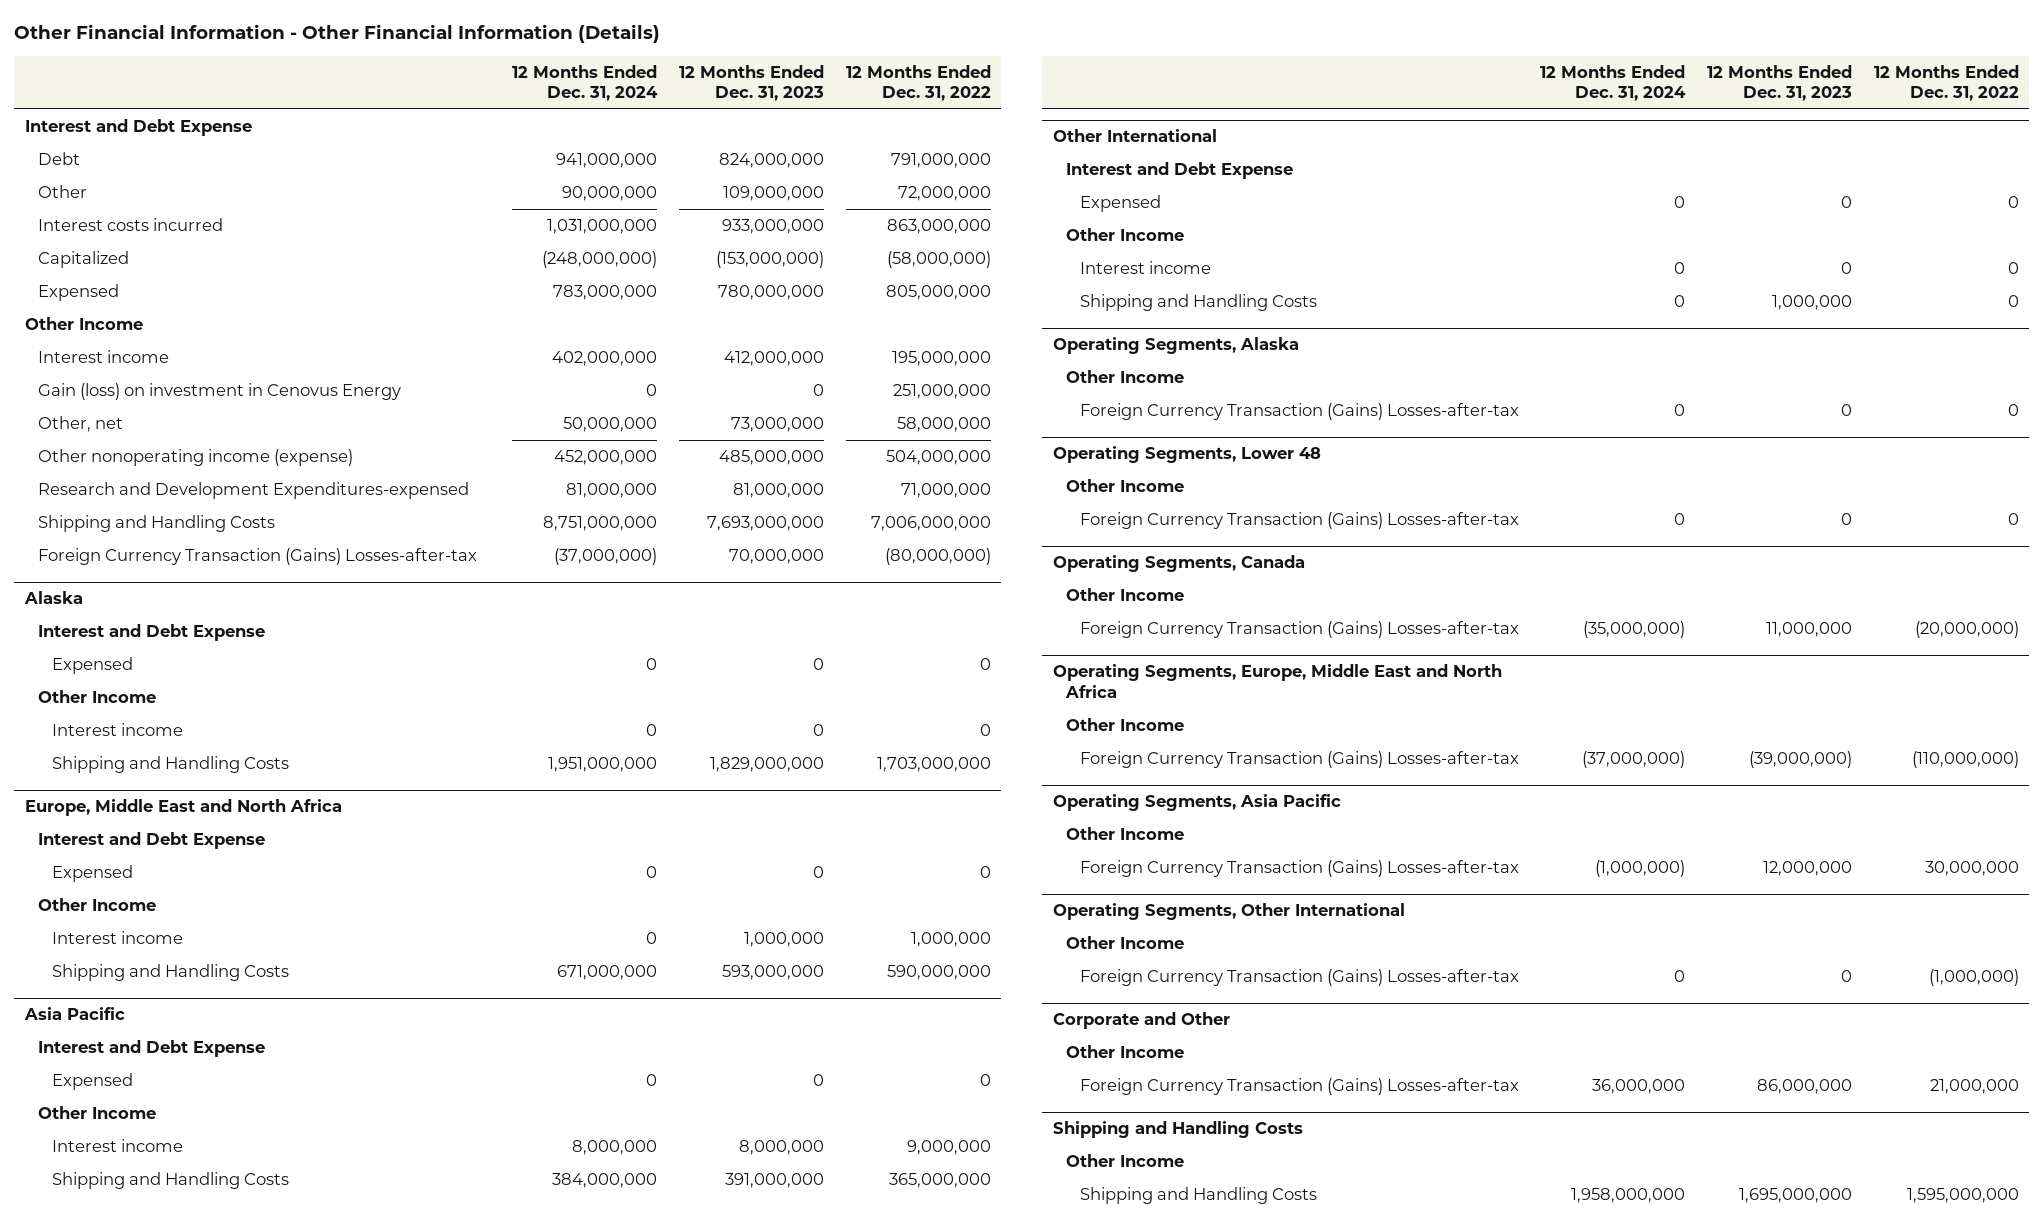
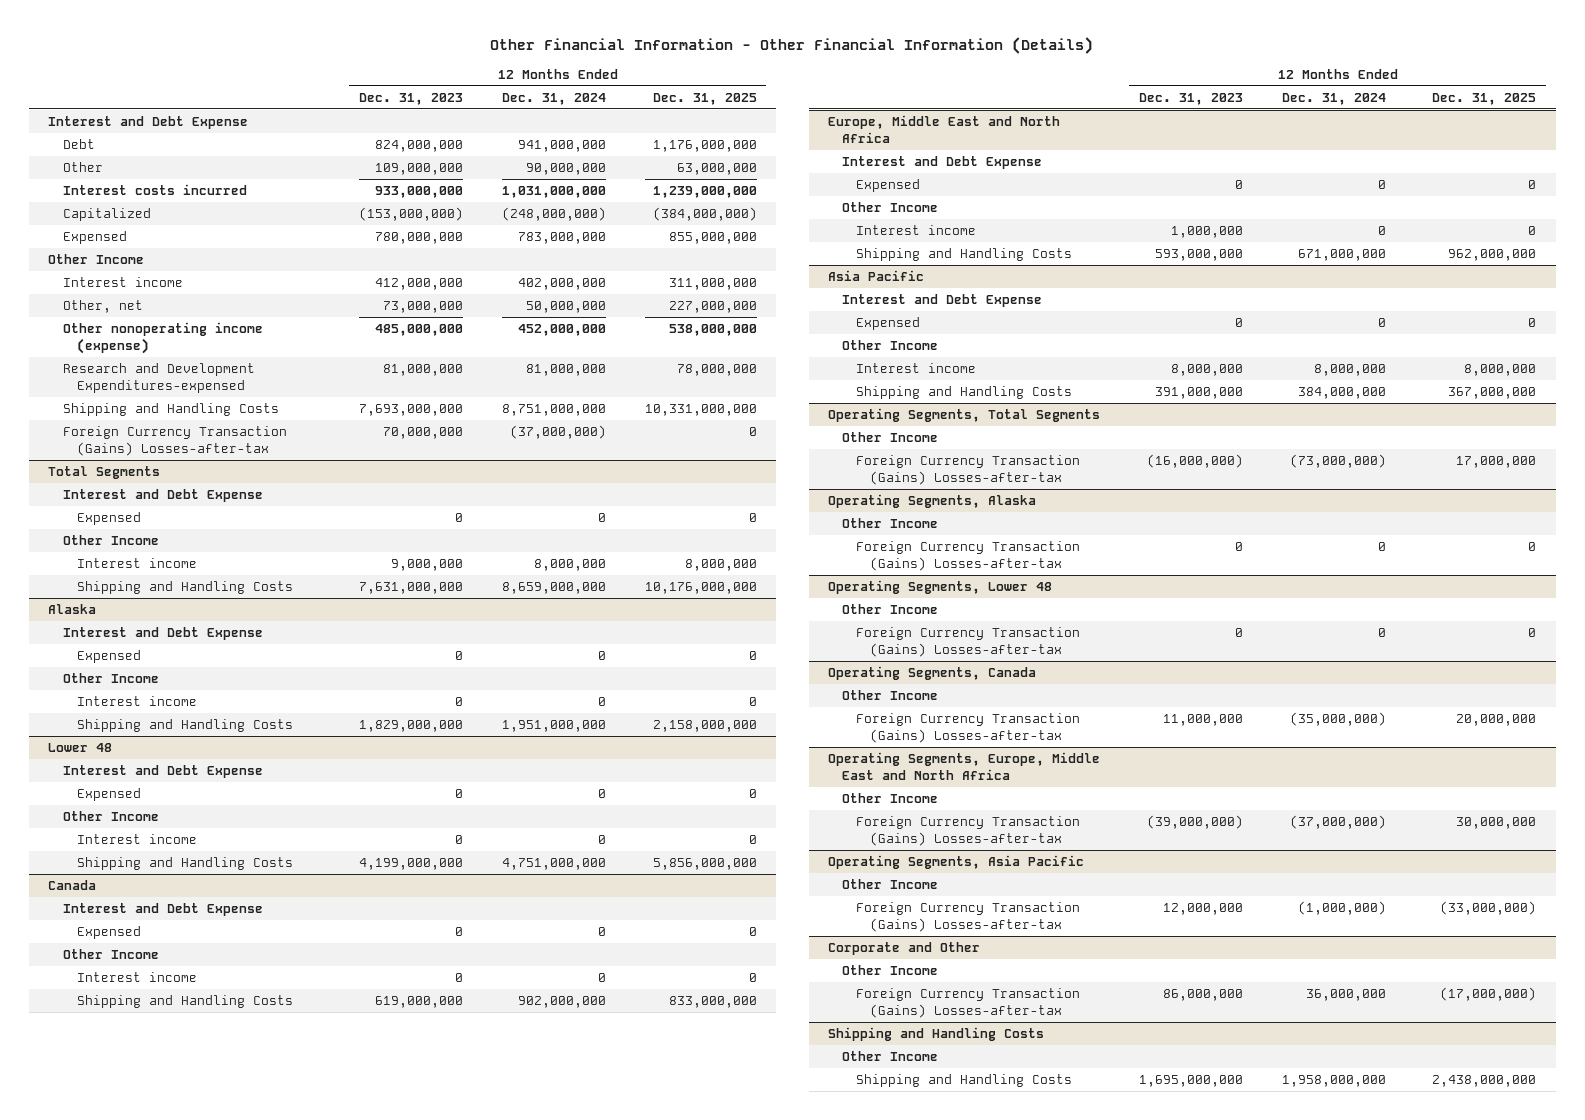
[845,64,991,102] 12 Months Ended Dec. 31, 2022 -> none
none -> [652,92,757,105] Dec. 31, 2025
[38,382,402,400] Gain (loss) on investment in Cenovus Energy -> none
none -> [48,466,161,480] Total Segments
none -> [62,489,263,503] Interest and Debt Expense
none -> [76,512,141,526] Expensed
none -> [62,535,159,546] Other Income
none -> [76,558,197,569] Interest income
none -> [76,581,293,595] Shipping and Handling Costs
none -> [48,743,113,753] Lower 48
none -> [62,765,263,779] Interest and Debt Expense
none -> [76,788,141,802] Expensed
none -> [62,811,159,822] Other Income
none -> [76,834,197,845] Interest income
none -> [76,857,293,871] Shipping and Handling Costs
none -> [48,880,97,891] Canada
none -> [62,903,263,917] Interest and Debt Expense
none -> [76,926,141,940] Expensed
none -> [62,949,159,960] Other Income
none -> [76,972,197,983] Interest income
none -> [76,995,293,1009] Shipping and Handling Costs
[1052,129,1217,143] Other International -> none
[1066,161,1294,179] Interest and Debt Expense -> none
[1079,194,1161,212] Expensed -> none
none -> [828,408,1101,423] Operating Segments, Total Segments
[1079,260,1211,274] Interest income -> none
[1079,293,1317,311] Shipping and Handling Costs -> none
none -> [856,455,1081,486] Foreign Currency Transaction (Gains) Losses-after-tax
[1052,903,1405,921] Operating Segments, Other International -> none
[1066,935,1185,949] Other Income -> none
[1079,968,1519,986] Foreign Currency Transaction (Gains) Losses-after-tax -> none

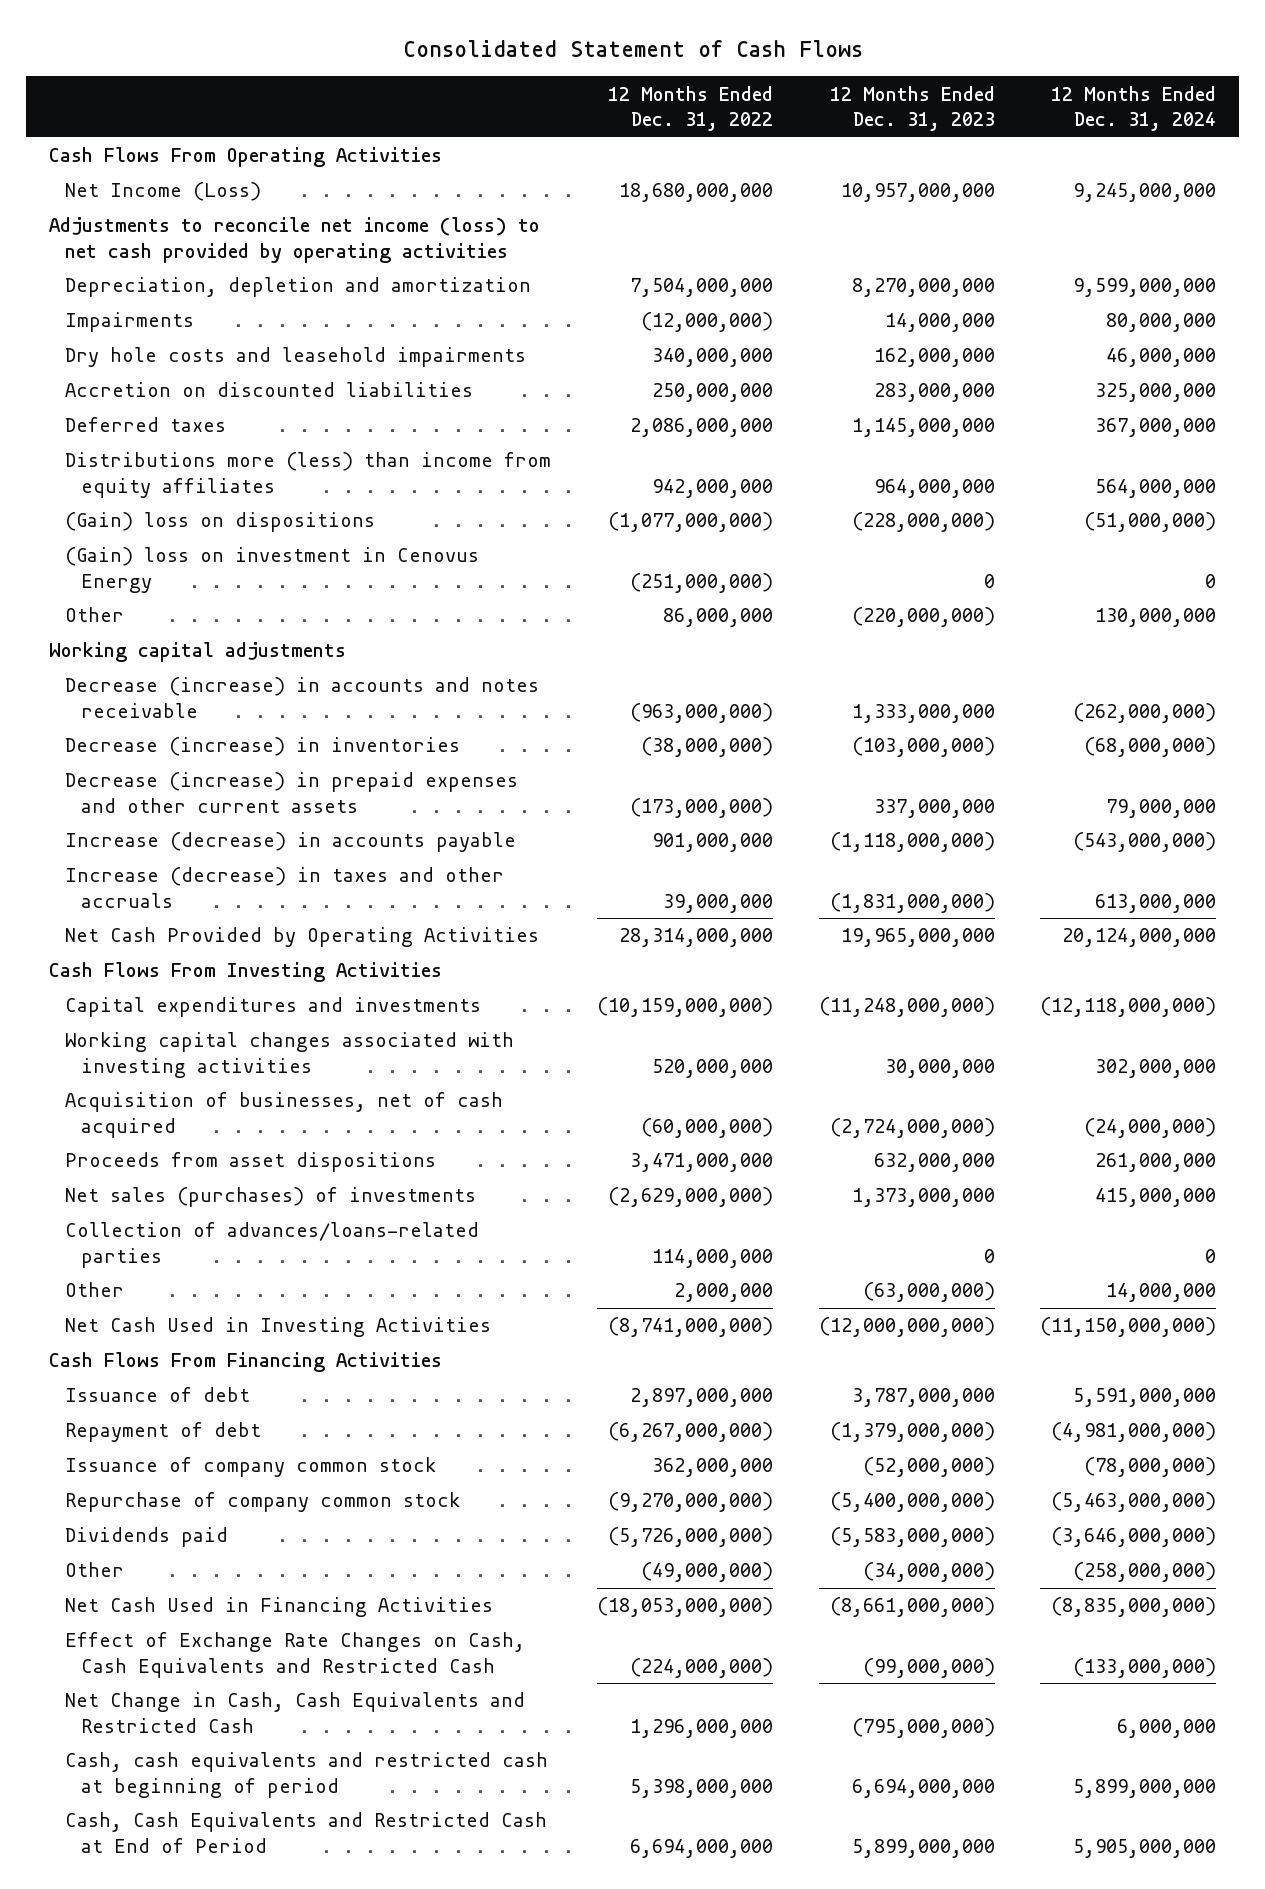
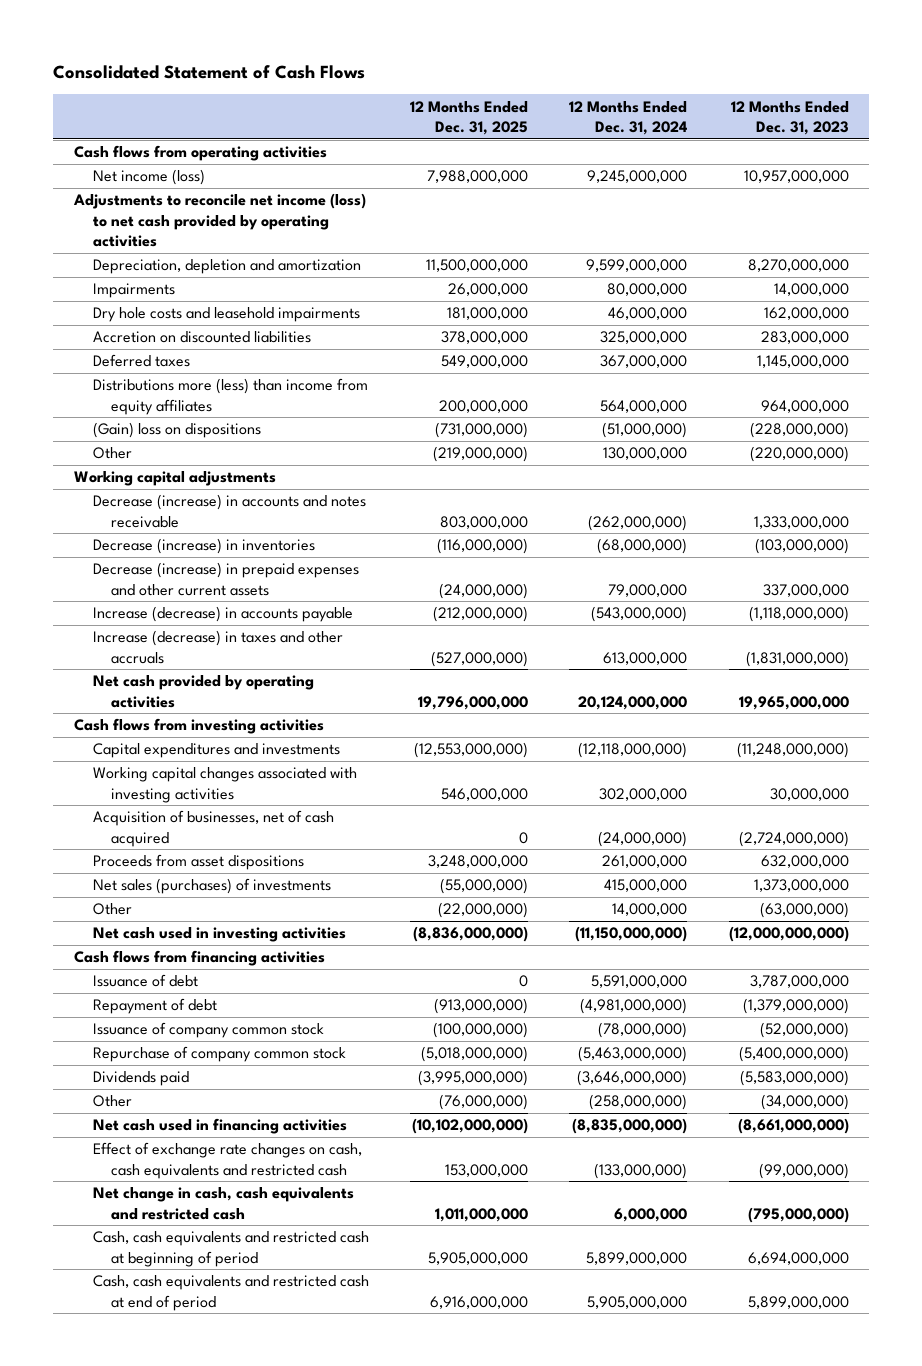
[607,85,773,132] 12 Months Ended Dec. 31, 2022 -> none
none -> [409,100,528,136] 12 Months Ended Dec. 31, 2025
[48,147,442,168] Cash Flows From Operating Activities -> [73,145,327,162] Cash flows from operating activities
[64,182,261,202] Net Income (Loss) -> [92,169,205,186] Net income (loss)
[64,547,479,593] (Gain) loss on investment in Cenovus Energy -> none
[64,927,539,948] Net Cash Provided by Operating Activities -> [92,675,314,708] Net cash provided by operating activities
[48,962,442,983] Cash Flows From Investing Activities -> [73,718,324,735] Cash flows from investing activities
[64,1222,479,1268] Collection of advances/loans-related parties -> none
[64,1317,491,1338] Net Cash Used in Investing Activities -> [92,927,346,943] Net cash used in investing activities
[48,1352,442,1373] Cash Flows From Financing Activities -> [73,950,325,967] Cash flows from financing activities
[64,1597,493,1618] Net Cash Used in Financing Activities -> [92,1118,347,1135] Net cash used in financing activities
[64,1632,525,1678] Effect of Exchange Rate Changes on Cash, Cash Equivalents and Restricted Cash -> [92,1142,362,1179] Effect of exchange rate changes on cash, cash equivalents and restricted cash
[64,1692,525,1733] Net Change in Cash, Cash Equivalents and Restricted Cash -> [92,1187,354,1220] Net change in cash, cash equivalents and restricted cash
[64,1812,547,1853] Cash, Cash Equivalents and Restricted Cash at End of Period -> [92,1275,369,1311] Cash, cash equivalents and restricted cash at end of period

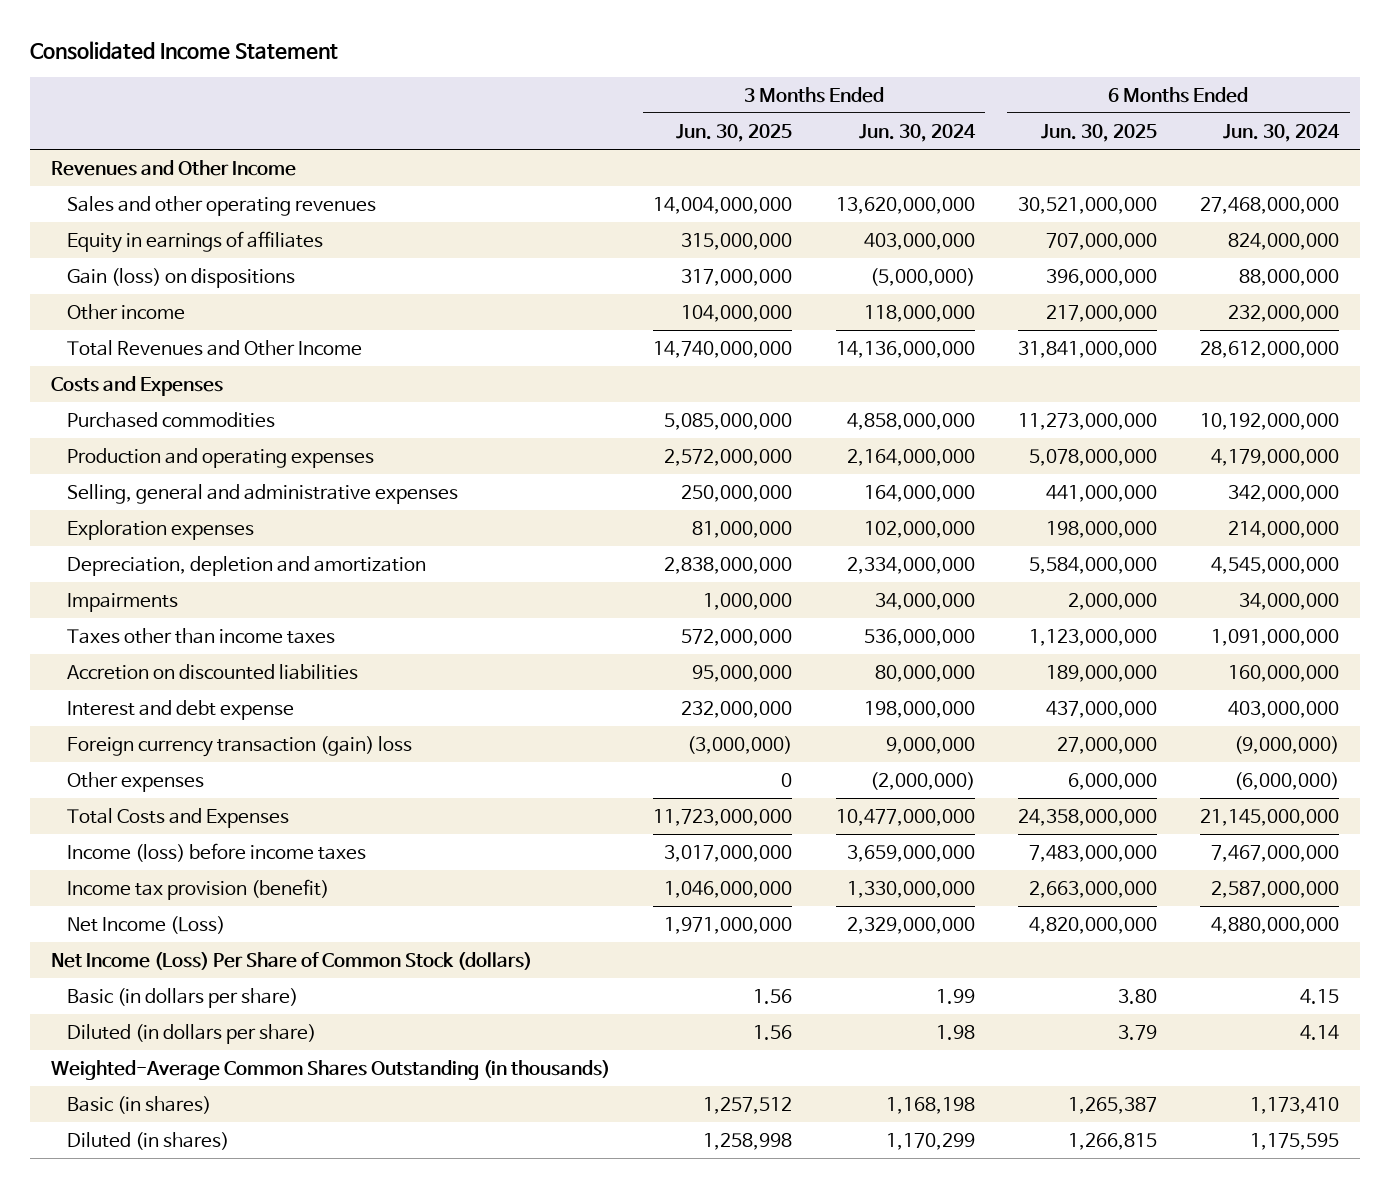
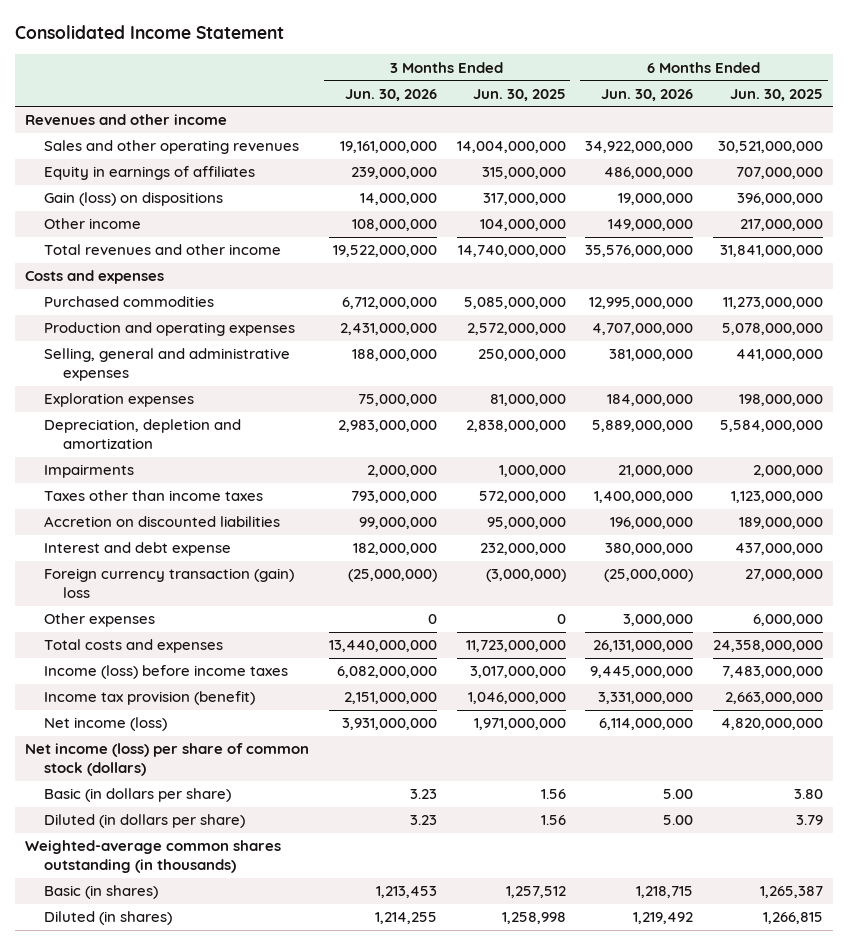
[858,123,976,142] Jun. 30, 2024 -> none
[1222,123,1340,142] Jun. 30, 2024 -> none
none -> [344,88,437,101] Jun. 30, 2026
none -> [601,88,694,101] Jun. 30, 2026
[51,159,297,176] Revenues and Other Income -> [25,114,228,126] Revenues and other income
[67,339,363,356] Total Revenues and Other Income -> [44,244,282,256] Total revenues and other income
[51,375,224,396] Costs and Expenses -> [25,270,165,285] Costs and expenses
[67,807,290,828] Total Costs and Expenses -> [44,639,224,654] Total costs and expenses
[67,915,226,934] Net Income (Loss) -> [44,717,168,732] Net income (loss)
[51,951,533,970] Net Income (Loss) Per Share of Common Stock (dollars) -> [25,743,310,777] Net income (loss) per share of common stock (dollars)
[51,1059,611,1080] Weighted-Average Common Shares Outstanding (in thousands) -> [25,840,282,874] Weighted-average common shares outstanding (in thousands)

